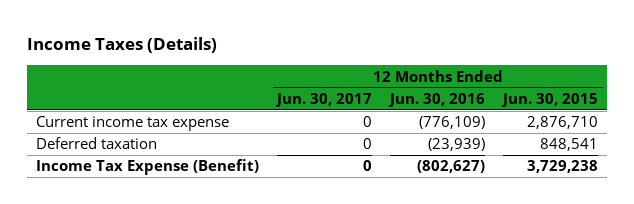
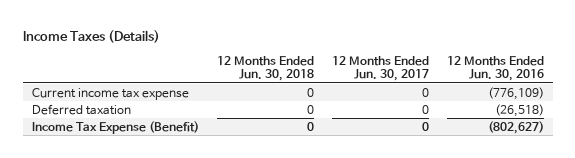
[501,92,599,107] Jun. 30, 2015 -> none
none -> [216,55,314,82] 12 Months Ended Jun. 30, 2018
[428,138,486,152] (23,939) -> [494,103,544,117] (26,518)

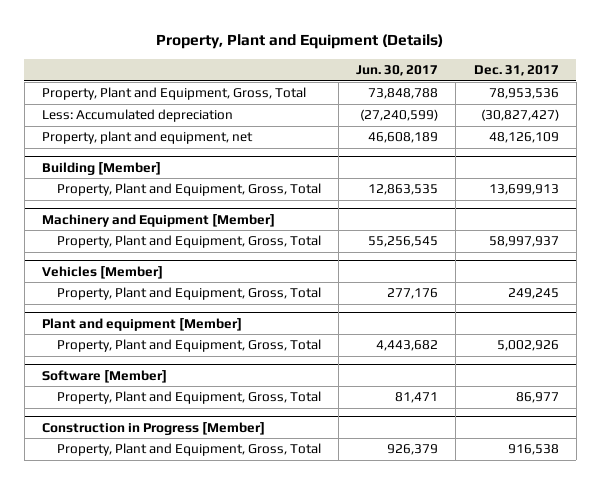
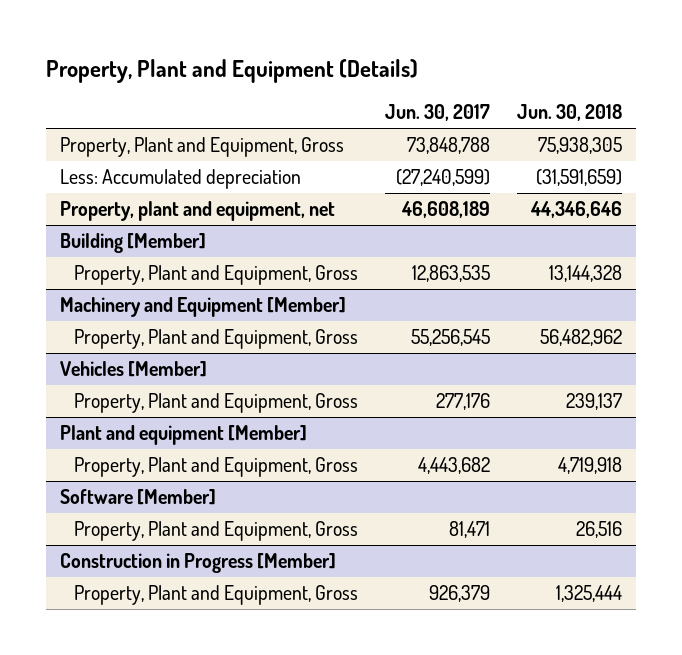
[473,65,559,77] Dec. 31, 2017 -> none
none -> [517,104,623,122] Jun. 30, 2018
[41,87,306,101] Property, Plant and Equipment, Gross, Total -> [59,137,344,158] Property, Plant and Equipment, Gross
[56,183,321,197] Property, Plant and Equipment, Gross, Total -> [73,265,358,286] Property, Plant and Equipment, Gross
[56,235,321,249] Property, Plant and Equipment, Gross, Total -> [73,329,358,350] Property, Plant and Equipment, Gross
[56,287,321,301] Property, Plant and Equipment, Gross, Total -> [73,393,358,414] Property, Plant and Equipment, Gross
[56,339,321,353] Property, Plant and Equipment, Gross, Total -> [73,457,358,478] Property, Plant and Equipment, Gross
[56,391,321,405] Property, Plant and Equipment, Gross, Total -> [73,521,358,542] Property, Plant and Equipment, Gross
[56,443,321,457] Property, Plant and Equipment, Gross, Total -> [73,585,358,606] Property, Plant and Equipment, Gross

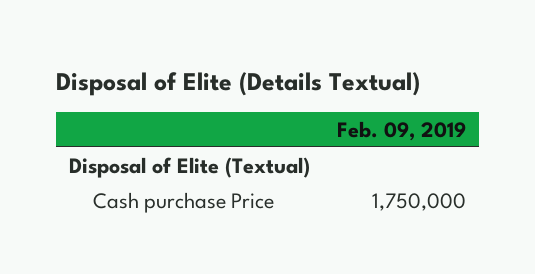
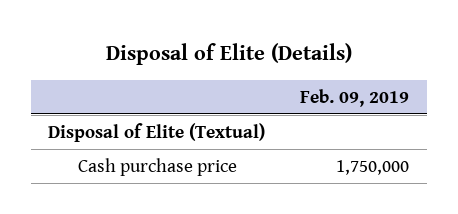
[55,71,420,96] Disposal of Elite (Details Textual) -> [105,43,352,66] Disposal of Elite (Details)
[93,191,275,213] Cash purchase Price -> [78,158,238,177] Cash purchase price

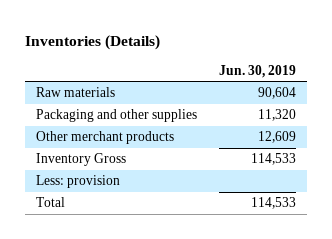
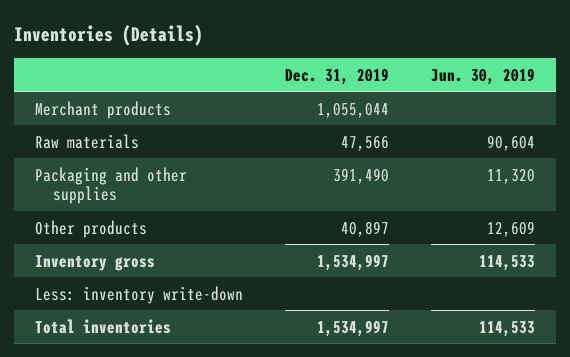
none -> [285,67,390,85] Dec. 31, 2019
none -> [35,100,172,119] Merchant products
[35,131,174,145] Other merchant products -> [35,219,148,238] Other products
[35,153,126,167] Inventory Gross -> [35,254,156,271] Inventory gross
[35,175,120,189] Less: provision -> [35,285,244,304] Less: inventory write-down
[35,197,65,208] Total -> [35,318,172,334] Total inventories

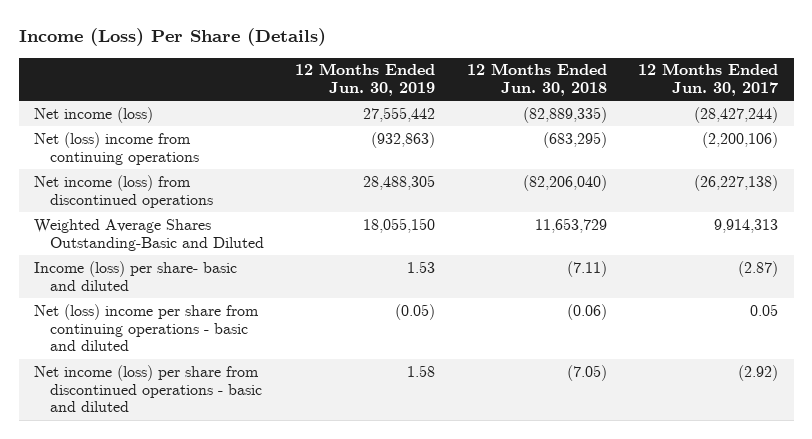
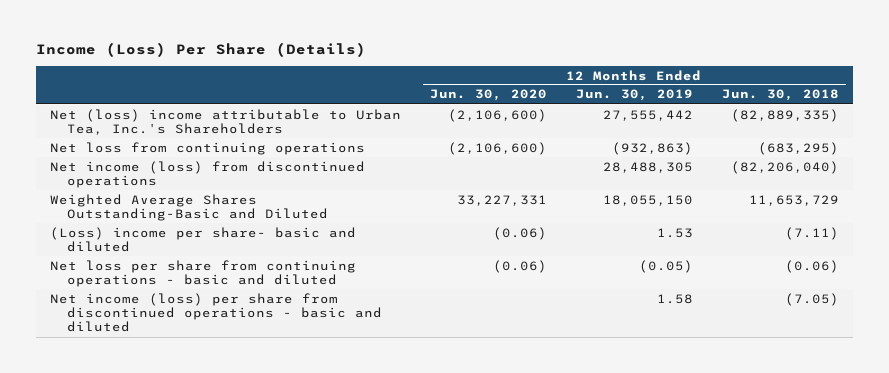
[637,63,778,97] 12 Months Ended Jun. 30, 2017 -> none
none -> [430,89,548,102] Jun. 30, 2020
[34,106,154,123] Net income (loss) -> [50,108,402,136] Net (loss) income attributable to Urban Tea, Inc.'s Shareholders
[34,131,200,165] Net (loss) income from continuing operations -> [50,141,366,155] Net loss from continuing operations
[34,260,238,291] Income (loss) per share- basic and diluted -> [50,226,357,253] (Loss) income per share- basic and diluted
[34,303,260,352] Net (loss) income per share from continuing operations - basic and diluted -> [50,259,357,288] Net loss per share from continuing operations - basic and diluted

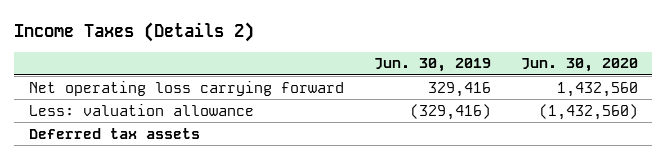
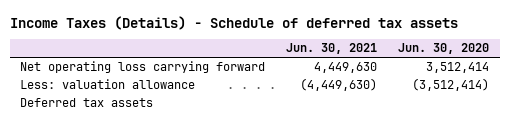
[14,22,255,43] Income Taxes (Details 2) -> [9,15,458,30] Income Taxes (Details) - Schedule of deferred tax assets
[373,58,491,73] Jun. 30, 2019 -> none
none -> [286,43,378,55] Jun. 30, 2021
[556,81,638,97] 1,432,560 -> [426,62,490,74] 3,512,414
[538,103,638,120] (1,432,560) -> [412,78,490,92] (3,512,414)

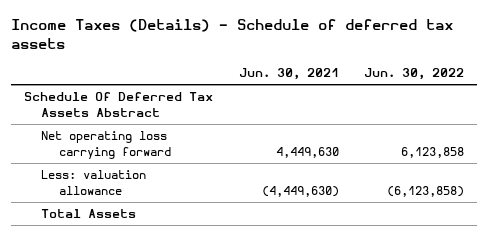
[398,43,490,55] Jun. 30, 2020 -> none
none -> [364,68,465,81] Jun. 30, 2022
none -> [23,92,213,117] Schedule Of Deferred Tax Assets Abstract
[20,98,154,108] Deferred tax assets -> [41,209,137,219] Total Assets

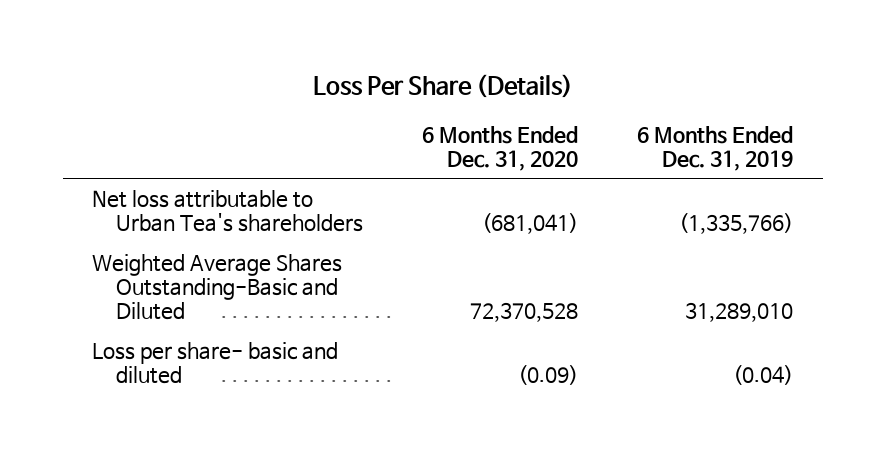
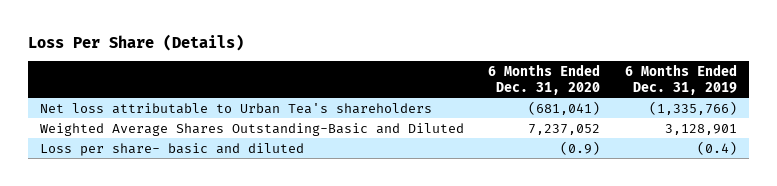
[469,302,578,323] 72,370,528 -> [528,123,601,135] 7,237,052
[685,302,794,323] 31,289,010 -> [664,123,737,135] 3,128,901
[517,365,578,386] (0.09) -> [560,140,601,155] (0.9)
[733,365,794,386] (0.04) -> [696,140,737,155] (0.4)

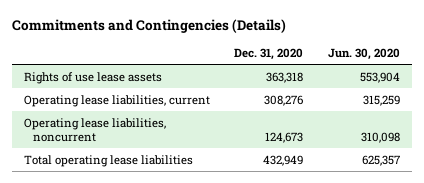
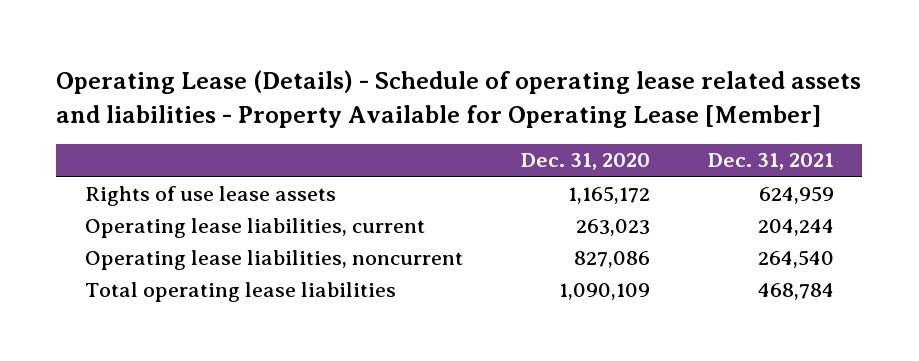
[11,19,286,34] Commitments and Contingencies (Details) -> [56,70,862,128] Operating Lease (Details) - Schedule of operating lease related assets and liabilities - Property Available for Operating Lease [Member]
[327,48,400,61] Jun. 30, 2020 -> none
none -> [707,153,834,171] Dec. 31, 2021
[266,71,304,83] 363,318 -> [567,185,650,204] 1,165,172
[264,94,304,106] 308,276 -> [575,218,650,236] 263,023
[265,131,304,143] 124,673 -> [573,250,650,268] 827,086
[263,154,304,166] 432,949 -> [558,282,650,300] 1,090,109

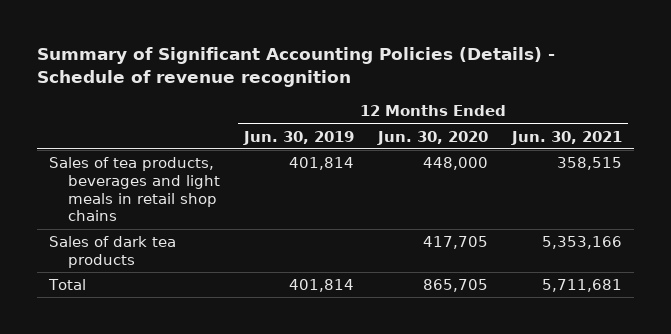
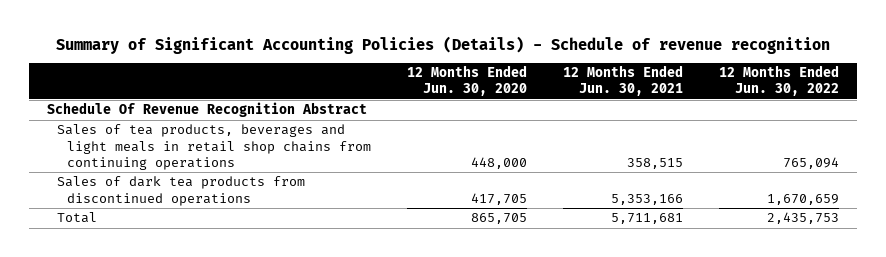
[242,130,354,145] Jun. 30, 2019 -> none
none -> [719,65,840,97] 12 Months Ended Jun. 30, 2022
none -> [47,102,368,118] Schedule Of Revenue Recognition Abstract
[48,157,220,222] Sales of tea products, beverages and light meals in retail shop chains -> [57,124,371,171] Sales of tea products, beverages and light meals in retail shop chains from continuing operations
[48,236,176,268] Sales of dark tea products -> [57,176,306,206] Sales of dark tea products from discontinued operations

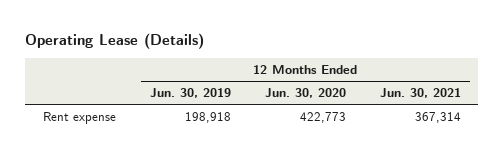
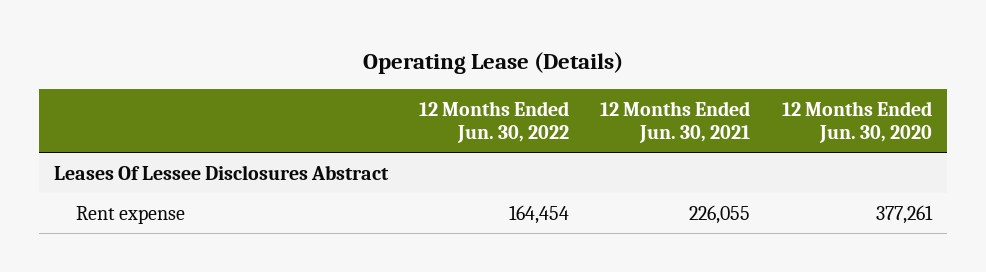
[149,88,231,99] Jun. 30, 2019 -> none
none -> [419,100,570,144] 12 Months Ended Jun. 30, 2022
none -> [54,164,390,180] Leases Of Lessee Disclosures Abstract
[299,111,346,123] 422,773 -> [875,204,933,224] 377,261
[415,111,462,123] 367,314 -> [689,204,751,224] 226,055

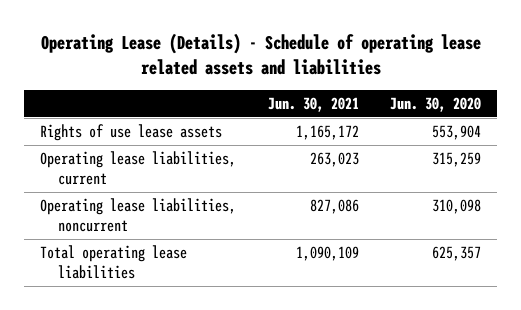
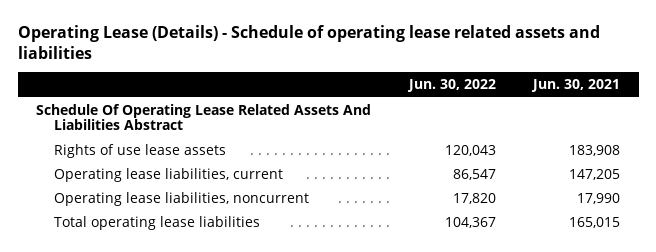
[390,96,482,112] Jun. 30, 2020 -> none
none -> [406,79,496,93] Jun. 30, 2022
none -> [36,103,372,131] Schedule Of Operating Lease Related Assets And Liabilities Abstract
[295,125,359,141] 1,165,172 -> [569,144,621,156] 183,908
[309,152,359,168] 263,023 -> [569,168,621,180] 147,205
[309,199,359,215] 827,086 -> [577,192,621,204] 17,990
[295,246,359,262] 1,090,109 -> [569,216,621,228] 165,015

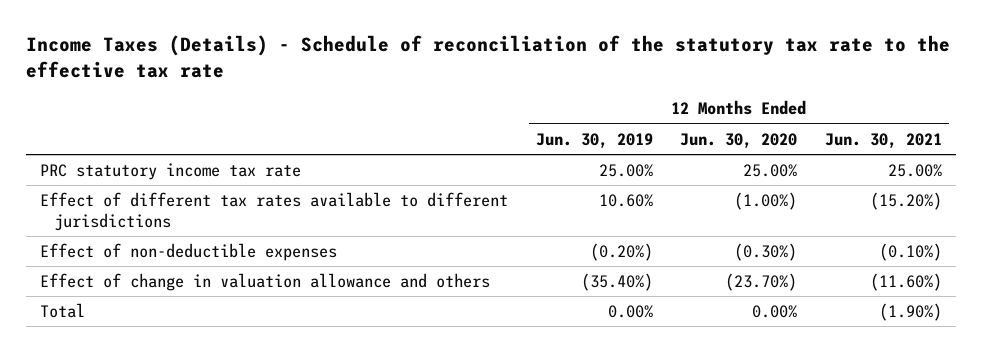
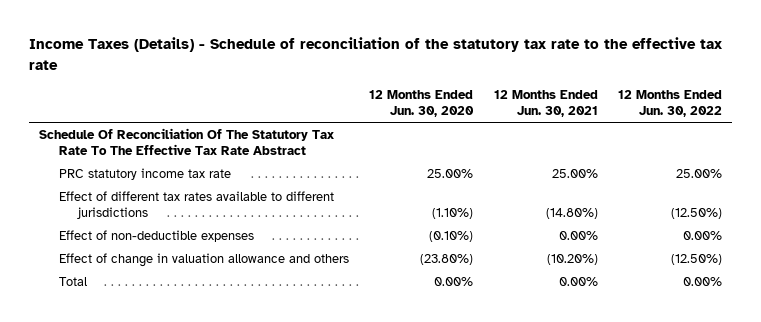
[535,132,653,149] Jun. 30, 2019 -> none
none -> [618,89,723,117] 12 Months Ended Jun. 30, 2022
none -> [39,128,335,156] Schedule Of Reconciliation Of The Statutory Tax Rate To The Effective Tax Rate Abstract
[734,191,798,210] (1.00%) -> [432,208,474,220] (1.10%)
[870,191,943,210] (15.20%) -> [545,208,598,220] (14.80%)
[734,242,798,261] (0.30%) -> [429,231,474,243] (0.10%)
[879,242,943,261] (0.10%) -> [558,231,598,241] 0.00%
[725,272,798,291] (23.70%) -> [420,254,474,266] (23.80%)
[870,272,943,291] (11.60%) -> [546,254,598,266] (10.20%)
[879,302,943,321] (1.90%) -> [558,277,598,287] 0.00%

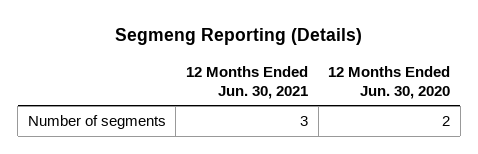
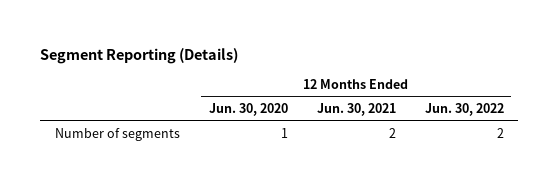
[114,28,362,46] Segmeng Reporting (Details) -> [40,47,239,64] Segment Reporting (Details)
none -> [424,102,504,116] Jun. 30, 2022
[299,116,308,127] 3 -> [388,127,396,138] 2
[442,116,451,127] 2 -> [280,127,288,138] 1

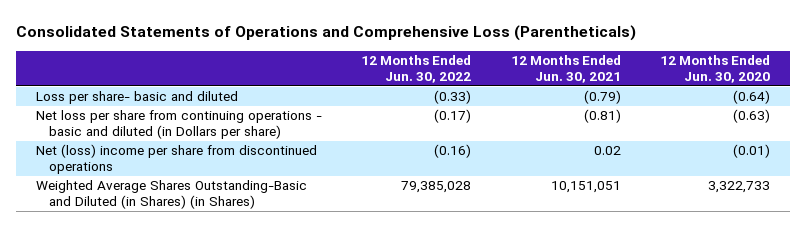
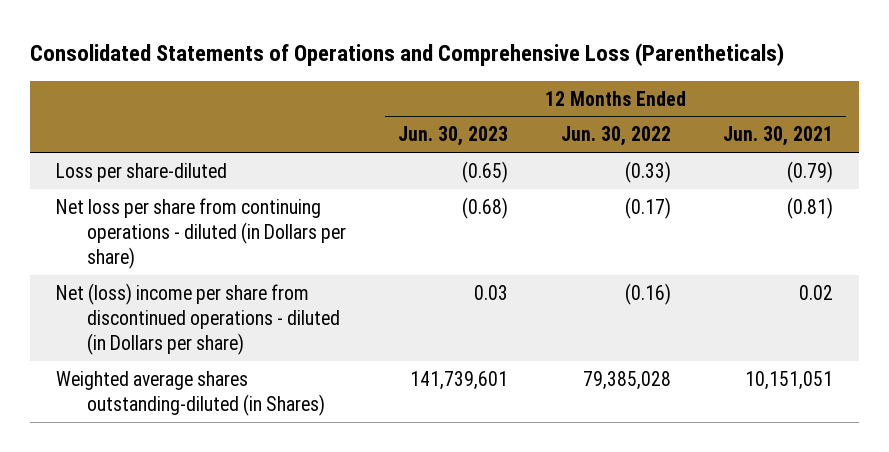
[660,54,771,83] 12 Months Ended Jun. 30, 2020 -> none
none -> [398,126,509,147] Jun. 30, 2023
[35,91,238,105] Loss per share- basic and diluted -> [56,162,228,182] Loss per share-diluted
[35,110,322,140] Net loss per share from continuing operations - basic and diluted (in Dollars per share) -> [56,197,347,270] Net loss per share from continuing operations - diluted (in Dollars per share)
[35,144,317,175] Net (loss) income per share from discontinued operations -> [56,282,341,356] Net (loss) income per share from discontinued operations - diluted (in Dollars per share)
[35,180,307,210] Weighted Average Shares Outstanding-Basic and Diluted (in Shares) (in Shares) -> [56,370,326,417] Weighted average shares outstanding-diluted (in Shares)

